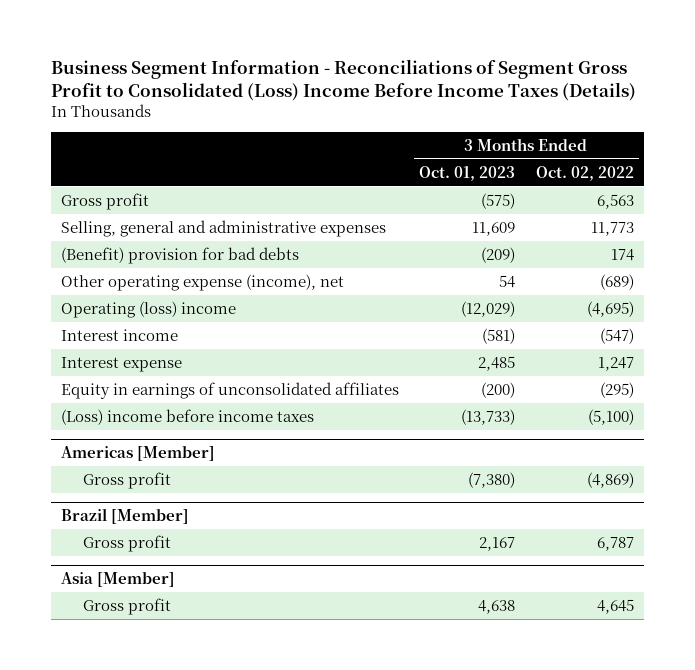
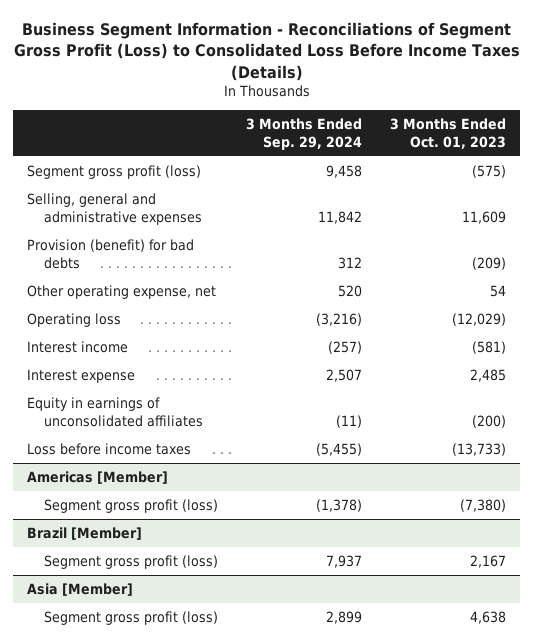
[51,59,637,102] Business Segment Information - Reconciliations of Segment Gross Profit to Consolidated (Loss) Income Before Income Taxes (Details) -> [13,21,520,81] Business Segment Information - Reconciliations of Segment Gross Profit (Loss) to Consolidated Loss Before Income Taxes (Details)
[535,165,634,181] Oct. 02, 2022 -> none
none -> [246,118,363,150] 3 Months Ended Sep. 29, 2024
[61,192,150,210] Gross profit -> [27,164,202,179] Segment gross profit (loss)
[61,246,300,264] (Benefit) provision for bad debts -> [27,238,195,269] Provision (benefit) for bad debts
[61,273,345,291] Other operating expense (income), net -> [27,284,217,299] Other operating expense, net
[61,300,237,318] Operating (loss) income -> [27,312,122,327] Operating loss
[61,408,315,425] (Loss) income before income taxes -> [27,442,192,455] Loss before income taxes
[82,471,171,489] Gross profit -> [44,498,219,513] Segment gross profit (loss)
[82,534,171,552] Gross profit -> [44,554,219,569] Segment gross profit (loss)
[82,597,171,615] Gross profit -> [44,610,219,625] Segment gross profit (loss)

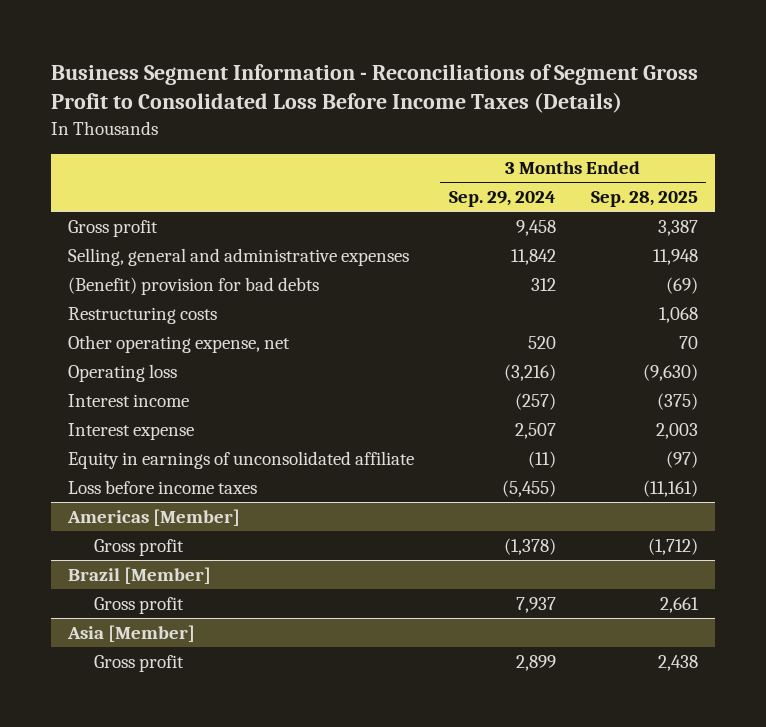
[13,21,520,81] Business Segment Information - Reconciliations of Segment Gross Profit (Loss) to Consolidated Loss Before Income Taxes (Details) -> [51,64,699,114] Business Segment Information - Reconciliations of Segment Gross Profit to Consolidated Loss Before Income Taxes (Details)
[389,118,506,149] 3 Months Ended Oct. 01, 2023 -> none
none -> [590,191,698,208] Sep. 28, 2025
[27,164,202,179] Segment gross profit (loss) -> [68,219,159,237] Gross profit
[27,238,195,269] Provision (benefit) for bad debts -> [68,276,320,295] (Benefit) provision for bad debts
none -> [68,306,218,324] Restructuring costs
[27,396,204,427] Equity in earnings of unconsolidated affiliates -> [68,450,415,469] Equity in earnings of unconsolidated affiliate
[44,498,219,513] Segment gross profit (loss) -> [93,538,184,556] Gross profit
[44,554,219,569] Segment gross profit (loss) -> [93,596,184,614] Gross profit
[44,610,219,625] Segment gross profit (loss) -> [93,654,184,672] Gross profit

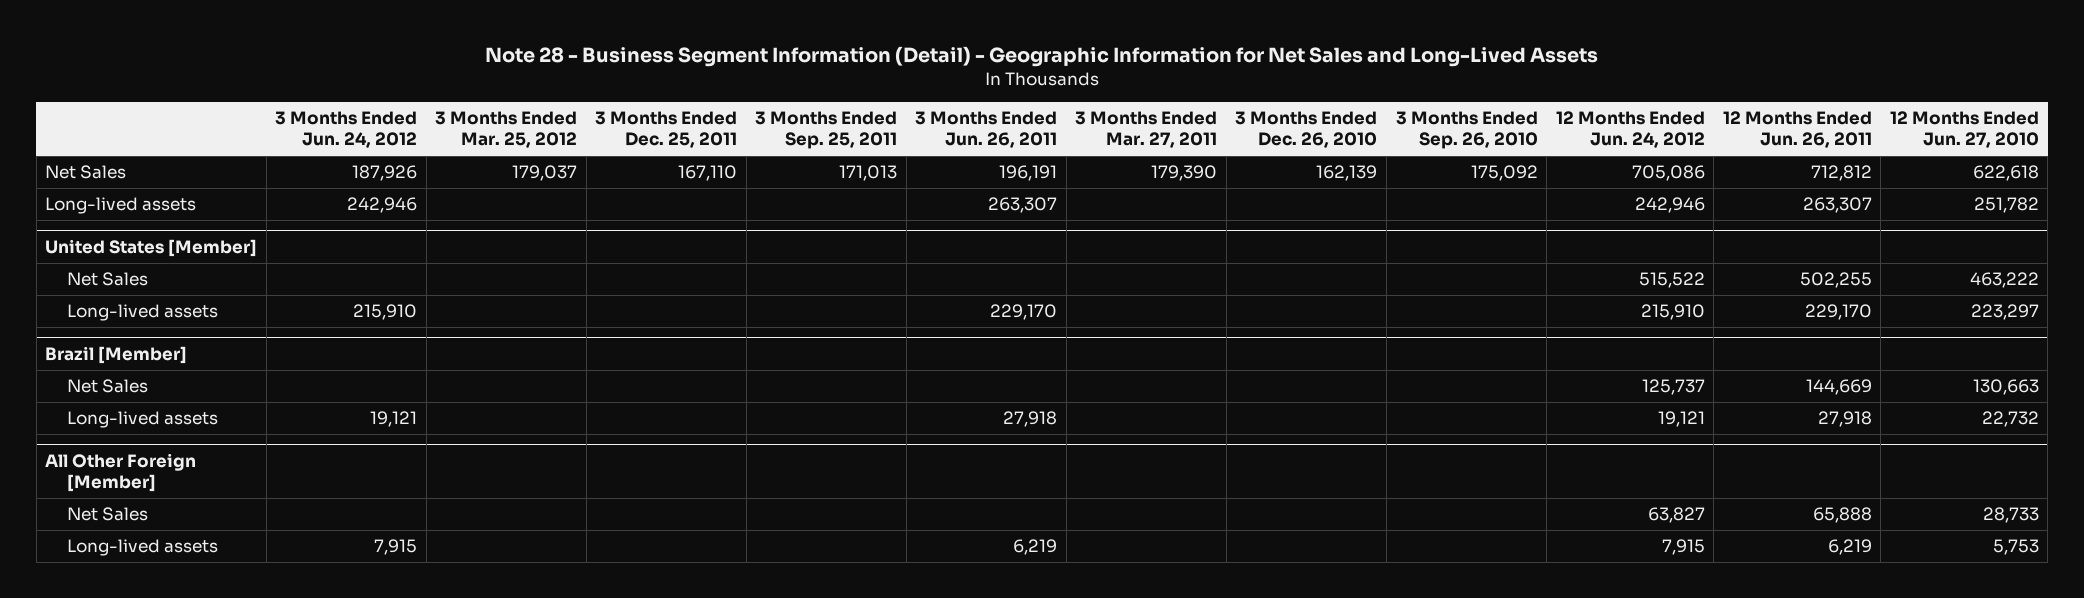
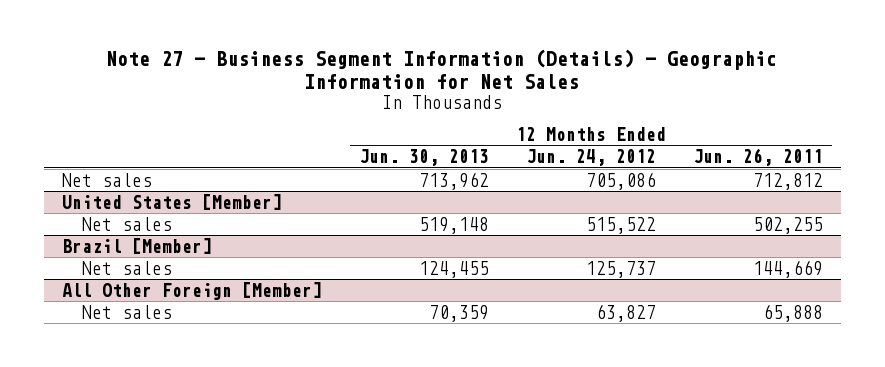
[484,46,1598,68] Note 28 - Business Segment Information (Detail) - Geographic Information for Net Sales and Long-Lived Assets -> [106,49,778,90] Note 27 - Business Segment Information (Details) - Geographic Information for Net Sales
[275,110,418,149] 3 Months Ended Jun. 24, 2012 -> none
[435,110,578,149] 3 Months Ended Mar. 25, 2012 -> none
[595,110,738,149] 3 Months Ended Dec. 25, 2011 -> none
[755,110,898,150] 3 Months Ended Sep. 25, 2011 -> none
[915,110,1058,149] 3 Months Ended Jun. 26, 2011 -> none
[1075,110,1218,149] 3 Months Ended Mar. 27, 2011 -> none
[1235,110,1378,149] 3 Months Ended Dec. 26, 2010 -> none
[1395,110,1538,150] 3 Months Ended Sep. 26, 2010 -> none
[1889,110,2039,149] 12 Months Ended Jun. 27, 2010 -> none
none -> [359,149,490,167] Jun. 30, 2013
[45,197,197,215] Long-lived assets -> none
[45,165,127,180] Net Sales -> [62,172,153,187] Net sales
[67,304,219,322] Long-lived assets -> none
[67,272,149,287] Net Sales -> [81,216,172,231] Net sales
[67,411,219,429] Long-lived assets -> none
[67,379,149,394] Net Sales -> [81,260,172,275] Net sales
[67,539,219,557] Long-lived assets -> none
[67,507,149,522] Net Sales -> [81,304,172,319] Net sales

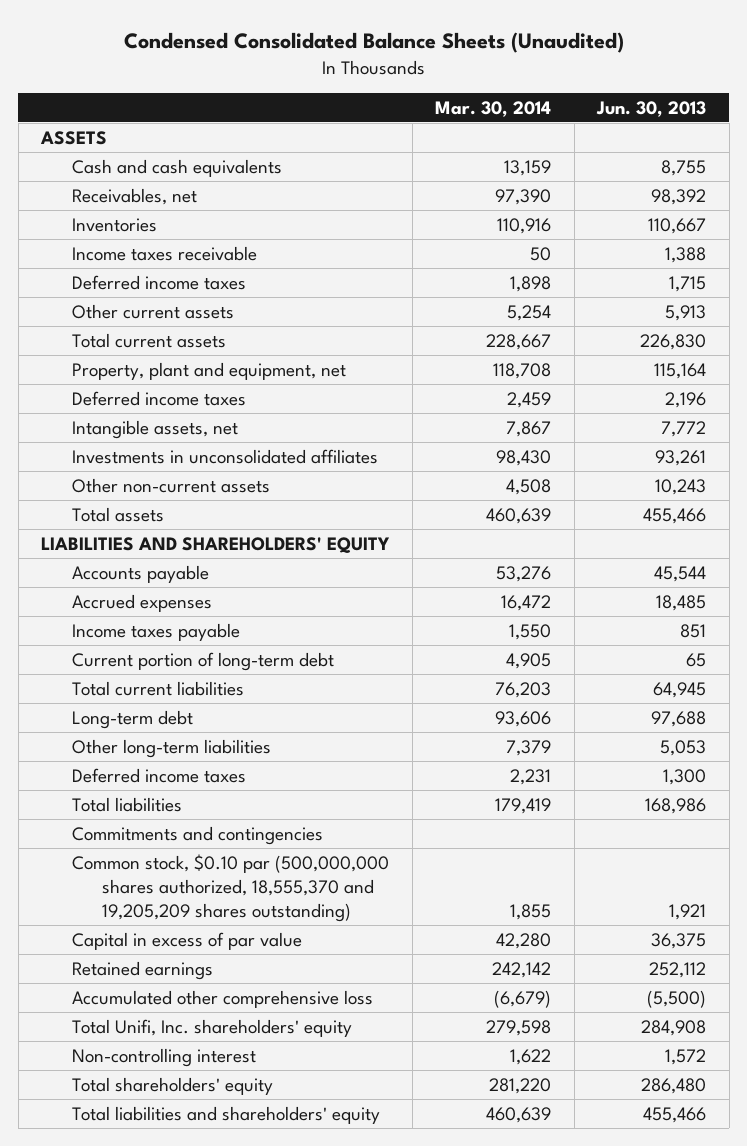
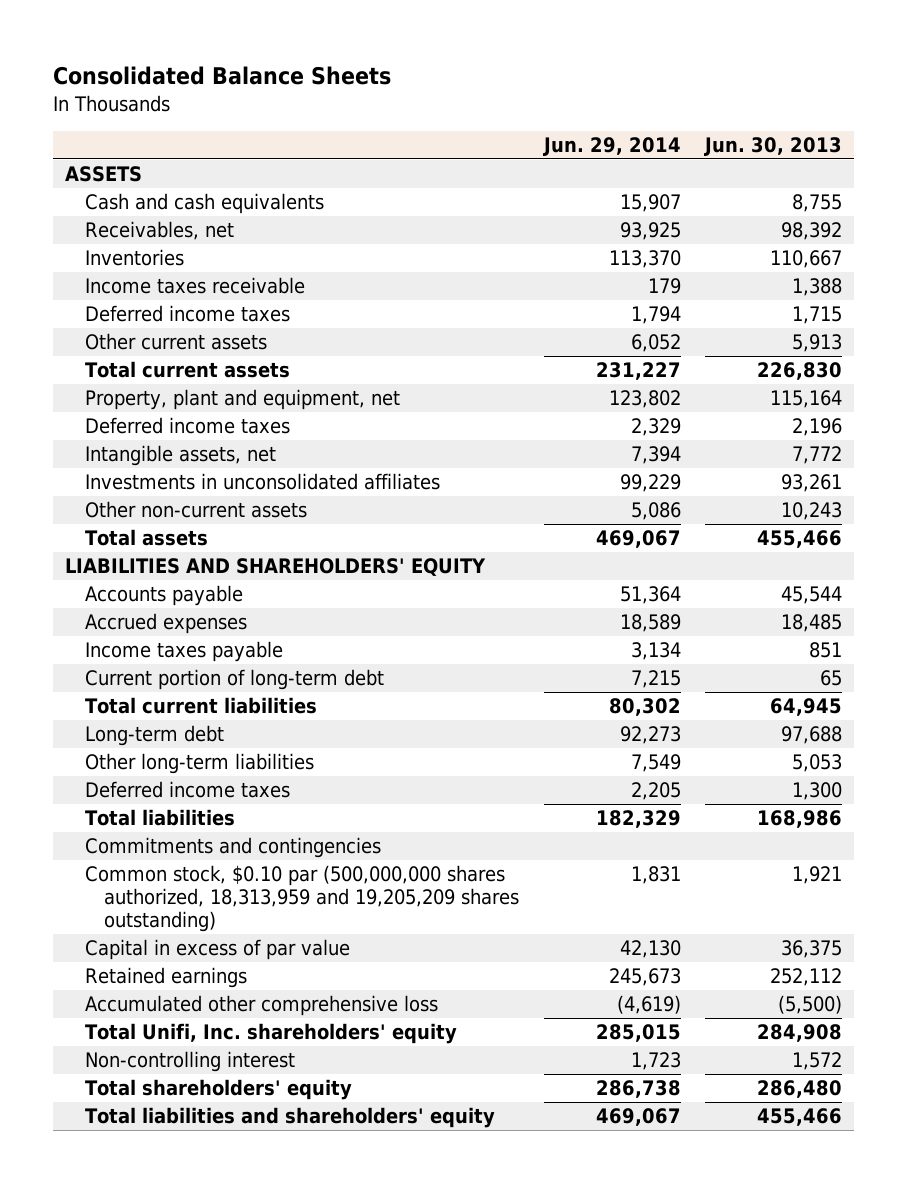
[123,31,624,53] Condensed Consolidated Balance Sheets (Unaudited) -> [53,66,392,86] Consolidated Balance Sheets
[435,100,552,117] Mar. 30, 2014 -> none
none -> [542,137,681,157] Jun. 29, 2014
[71,853,389,922] Common stock, $0.10 par (500,000,000 shares authorized, 18,555,370 and 19,205,209 shares outstanding) -> [84,865,520,933] Common stock, $0.10 par (500,000,000 shares authorized, 18,313,959 and 19,205,209 shares outstanding)

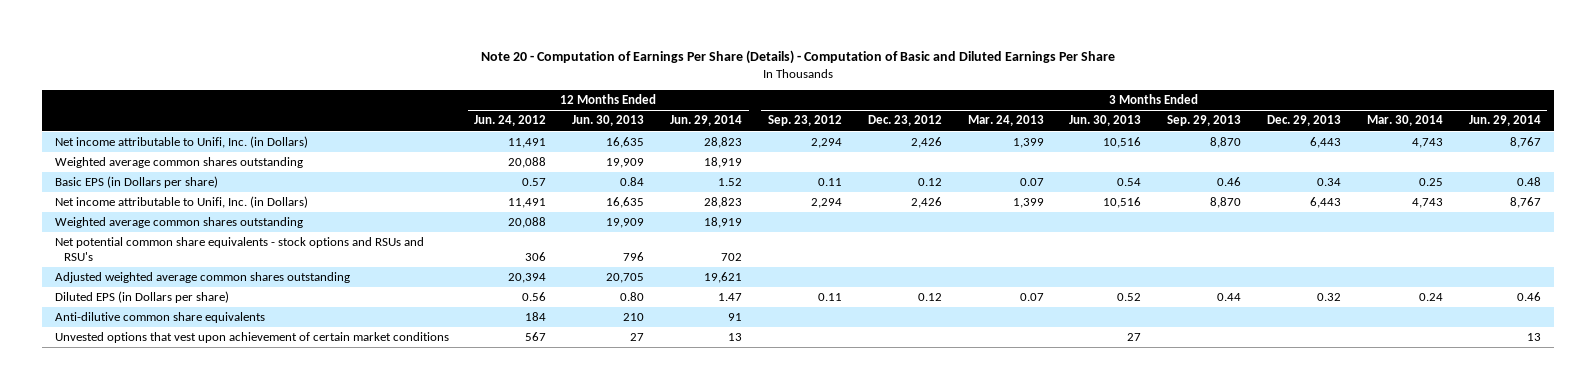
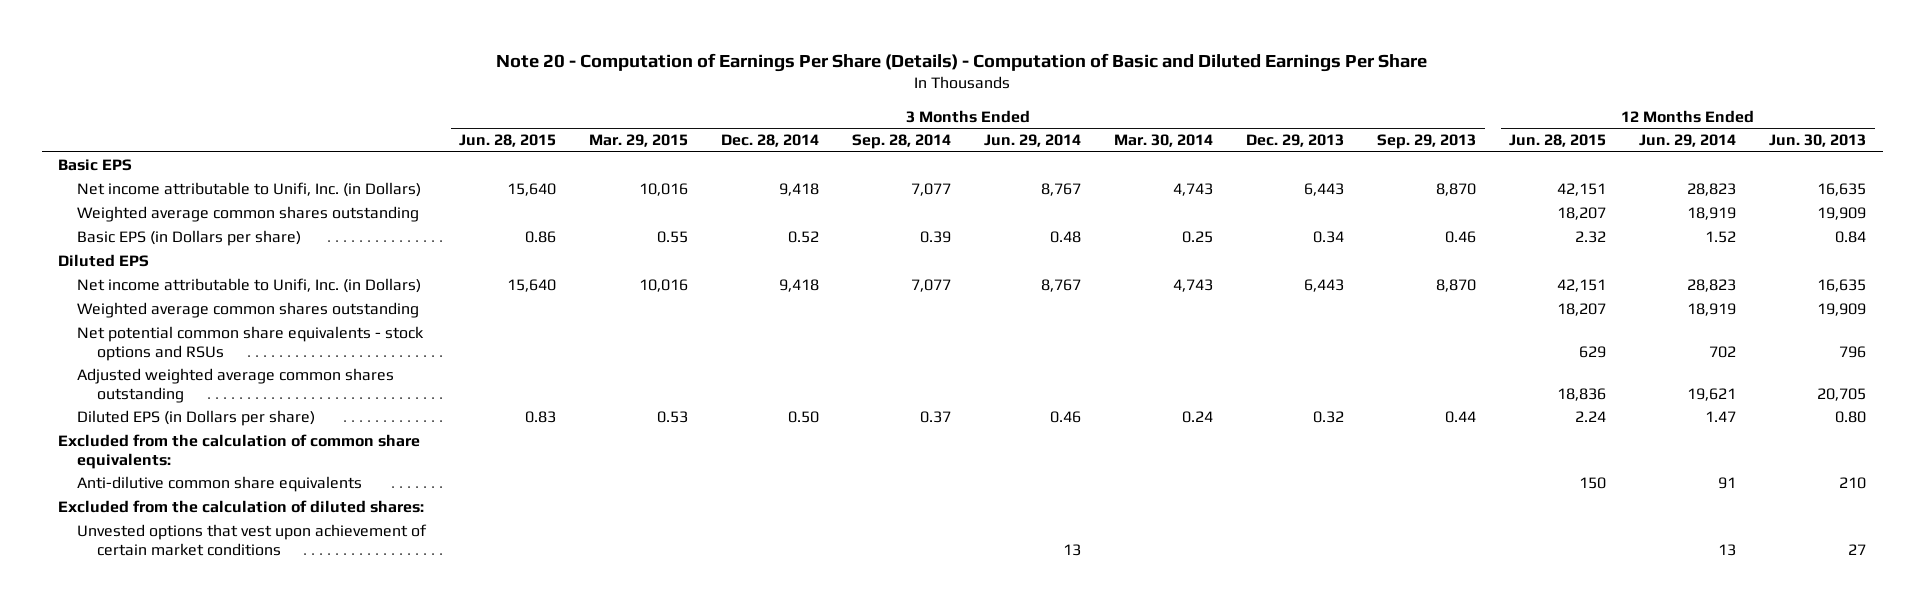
[474,115,547,127] Jun. 24, 2012 -> none
[767,115,842,127] Sep. 23, 2012 -> none
[867,115,942,127] Dec. 23, 2012 -> none
[967,115,1044,127] Mar. 24, 2013 -> none
[1069,115,1142,127] Jun. 30, 2013 -> none
none -> [459,134,557,148] Jun. 28, 2015
none -> [589,134,689,148] Mar. 29, 2015
none -> [721,134,820,148] Dec. 28, 2014
none -> [852,134,952,150] Sep. 28, 2014
none -> [1509,134,1607,148] Jun. 28, 2015
none -> [58,159,133,172] Basic EPS
none -> [58,254,150,268] Diluted EPS
[54,237,424,261] Net potential common share equivalents - stock options and RSUs and RSU's -> [77,326,425,361] Net potential common share equivalents - stock options and RSUs
none -> [58,434,421,469] Excluded from the calculation of common share equivalents:
none -> [58,500,425,514] Excluded from the calculation of diluted shares:

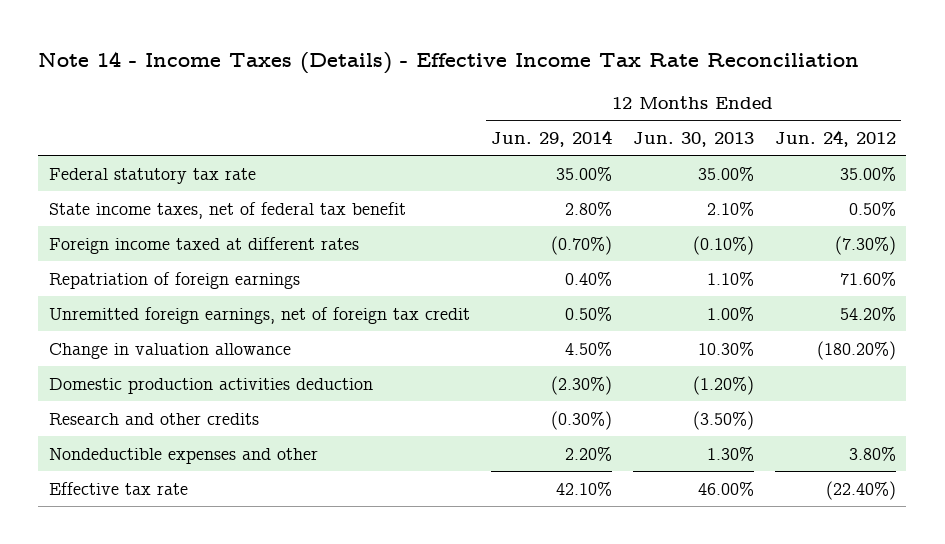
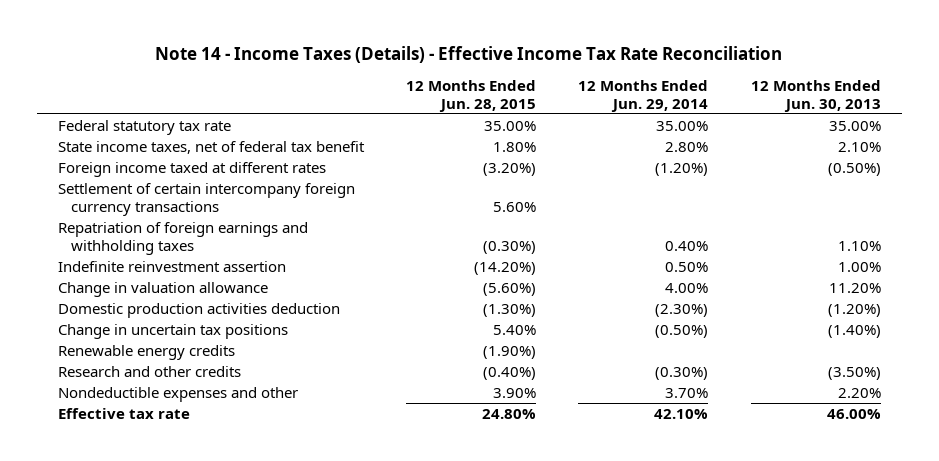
[774,129,896,147] Jun. 24, 2012 -> none
none -> [406,79,537,112] 12 Months Ended Jun. 28, 2015
[48,306,470,324] Unremitted foreign earnings, net of foreign tax credit -> none
[550,235,612,255] (0.70%) -> [655,163,709,177] (1.20%)
[692,235,754,255] (0.10%) -> [827,163,881,177] (0.50%)
none -> [57,183,355,216] Settlement of certain intercompany foreign currency transactions
[48,271,300,289] Repatriation of foreign earnings -> [57,222,308,255] Repatriation of foreign earnings and withholding taxes
none -> [57,261,286,273] Indefinite reinvestment assertion
[564,340,612,356] 4.50% -> [665,283,709,294] 4.00%
[697,340,754,356] 10.30% -> [828,283,881,294] 11.20%
none -> [57,324,288,340] Change in uncertain tax positions
none -> [57,345,235,361] Renewable energy credits
[564,445,612,461] 2.20% -> [665,388,709,399] 3.70%
[706,445,754,461] 1.30% -> [837,388,881,399] 2.20%

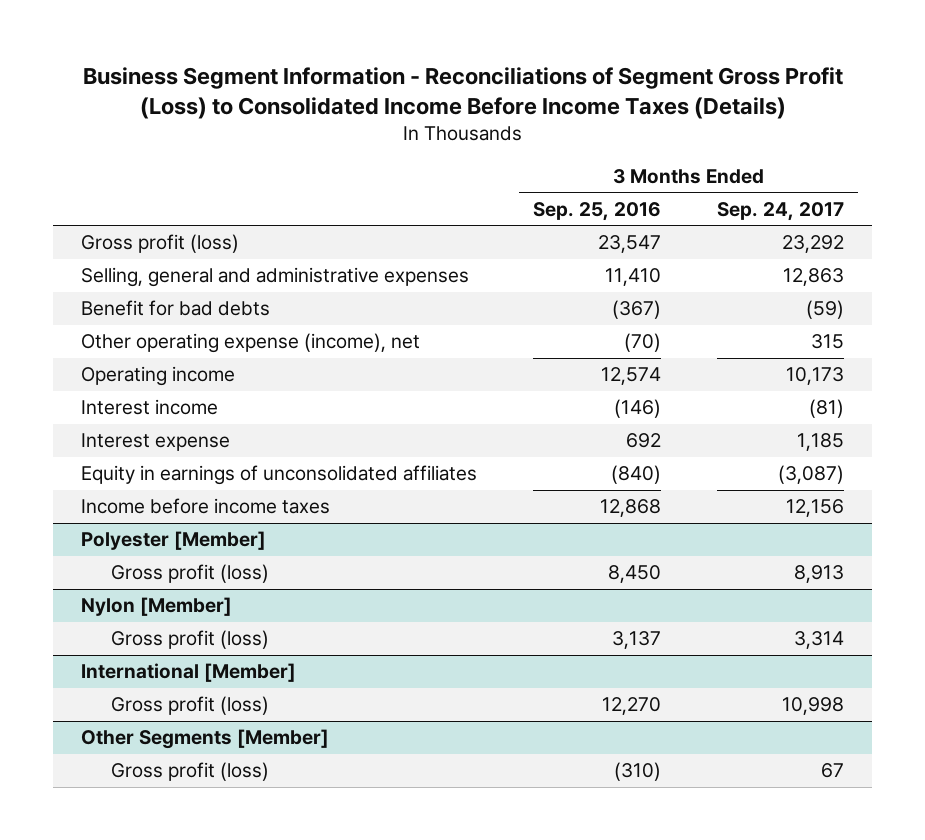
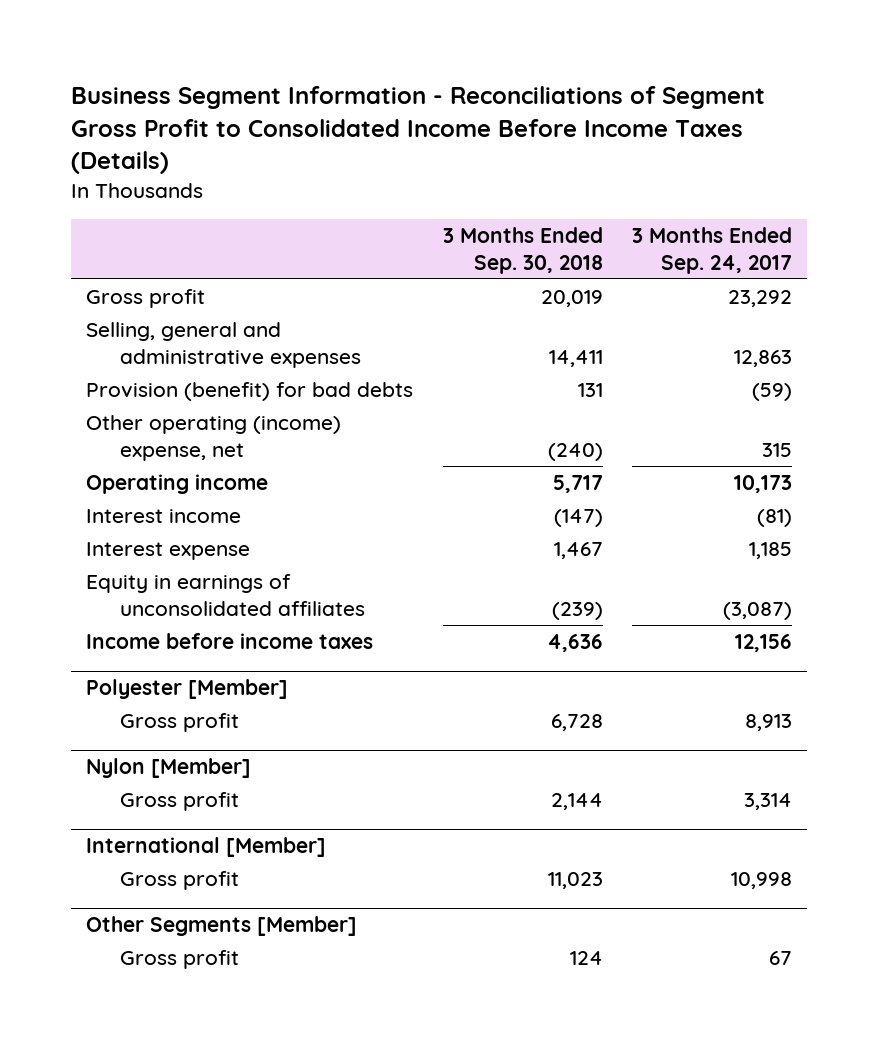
[82,66,843,119] Business Segment Information - Reconciliations of Segment Gross Profit (Loss) to Consolidated Income Before Income Taxes (Details) -> [71,85,766,175] Business Segment Information - Reconciliations of Segment Gross Profit to Consolidated Income Before Income Taxes (Details)
[533,201,662,221] Sep. 25, 2016 -> none
none -> [442,226,603,274] 3 Months Ended Sep. 30, 2018
[81,234,240,254] Gross profit (loss) -> [85,288,205,308] Gross profit
[81,300,271,317] Benefit for bad debts -> [85,381,413,401] Provision (benefit) for bad debts
[81,333,421,354] Other operating expense (income), net -> [85,414,341,461] Other operating (income) expense, net
[110,564,269,584] Gross profit (loss) -> [119,712,239,732] Gross profit
[110,630,269,650] Gross profit (loss) -> [119,791,239,811] Gross profit
[110,696,269,716] Gross profit (loss) -> [119,870,239,890] Gross profit
[110,762,269,782] Gross profit (loss) -> [119,949,239,969] Gross profit

